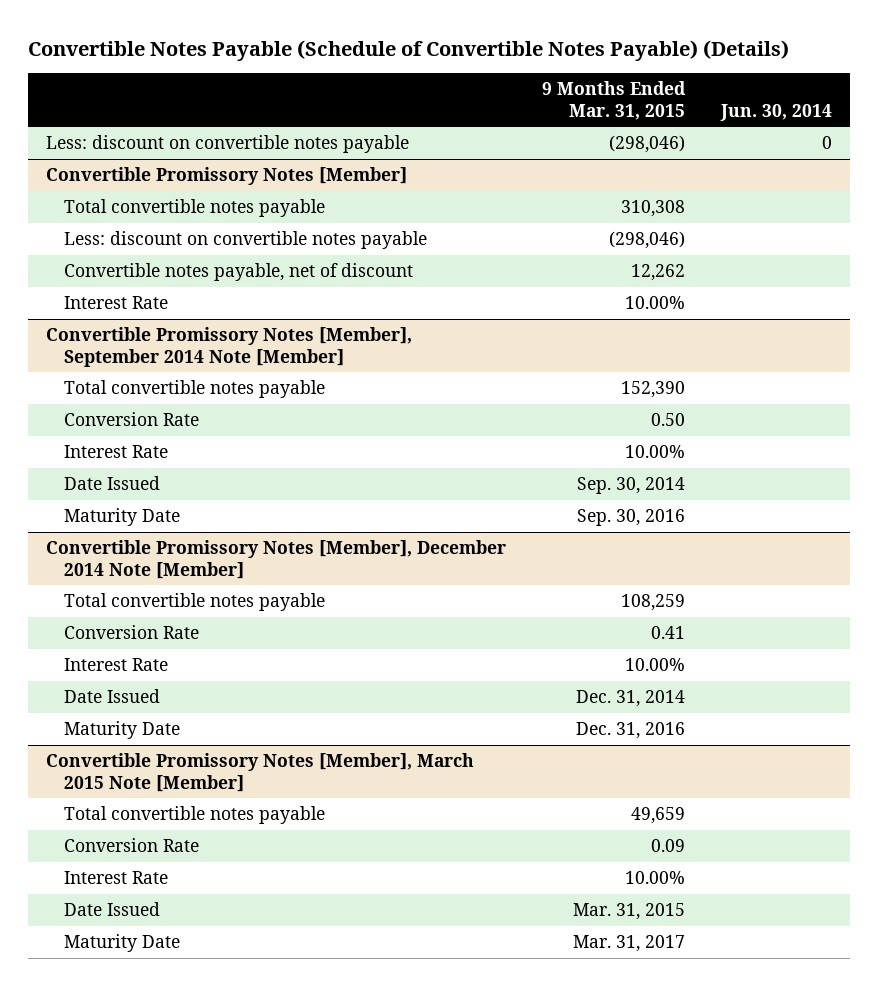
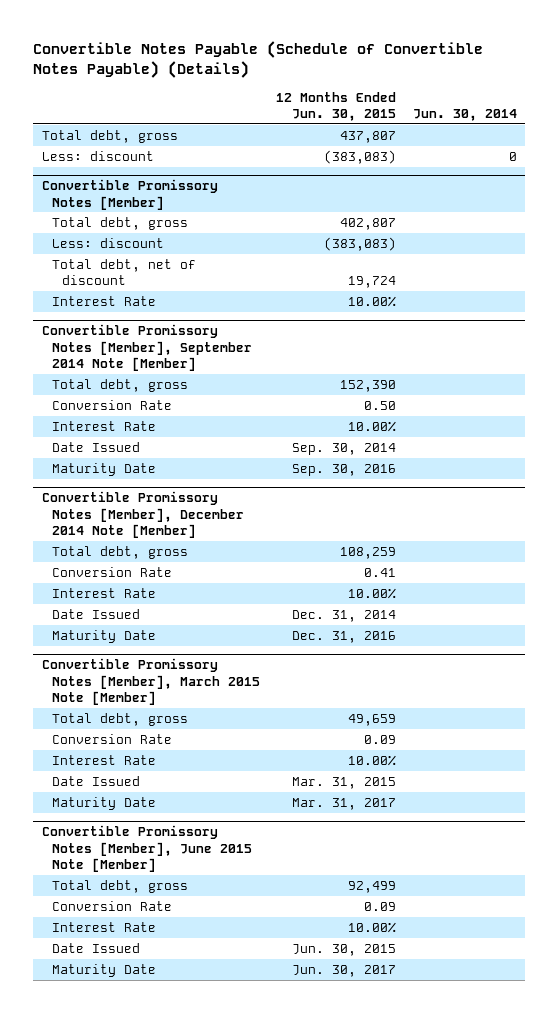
[542,81,687,120] 9 Months Ended Mar. 31, 2015 -> none
none -> [276,91,397,122] 12 Months Ended Jun. 30, 2015
none -> [41,129,178,143] Total debt, gross
[46,135,410,154] Less: discount on convertible notes payable -> [41,150,154,161] Less: discount
[64,199,326,218] Total convertible notes payable -> [51,216,188,230] Total debt, gross
[64,231,428,250] Less: discount on convertible notes payable -> [51,237,164,248] Less: discount
[64,263,414,282] Convertible notes payable, net of discount -> [51,258,196,286] Total debt, net of discount
[64,380,326,399] Total convertible notes payable -> [51,378,188,392] Total debt, gross
[64,593,326,612] Total convertible notes payable -> [51,545,188,559] Total debt, gross
[64,806,326,825] Total convertible notes payable -> [51,712,188,726] Total debt, gross
none -> [41,825,252,873] Convertible Promissory Notes [Member], June 2015 Note [Member]
none -> [51,879,188,893] Total debt, gross
none -> [51,900,172,911] Conversion Rate
none -> [51,921,156,932] Interest Rate
none -> [51,942,140,953] Date Issued
none -> [51,963,156,977] Maturity Date

